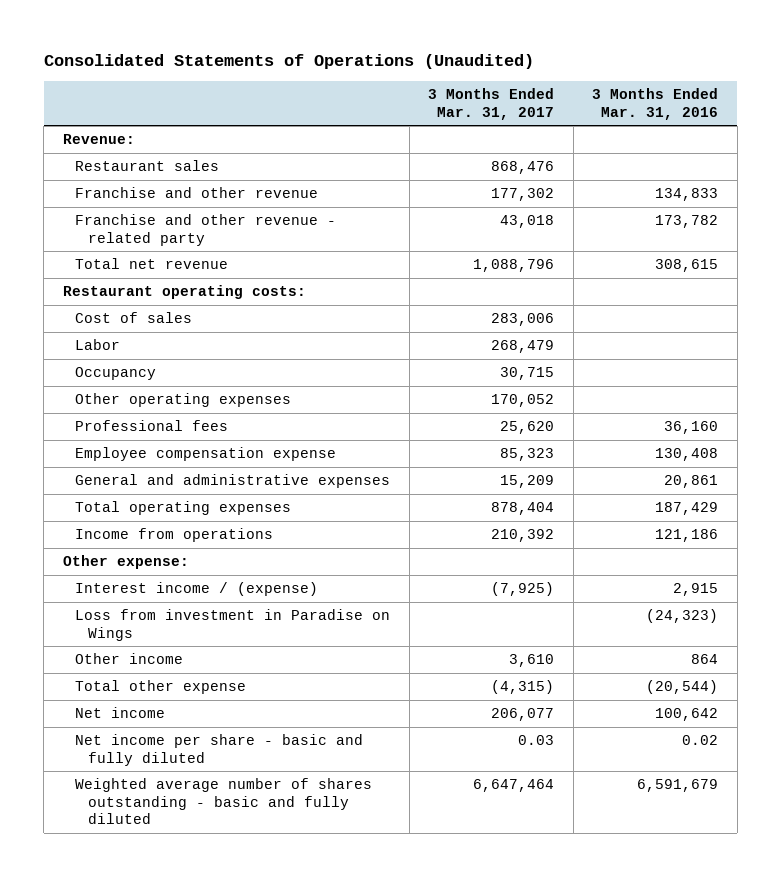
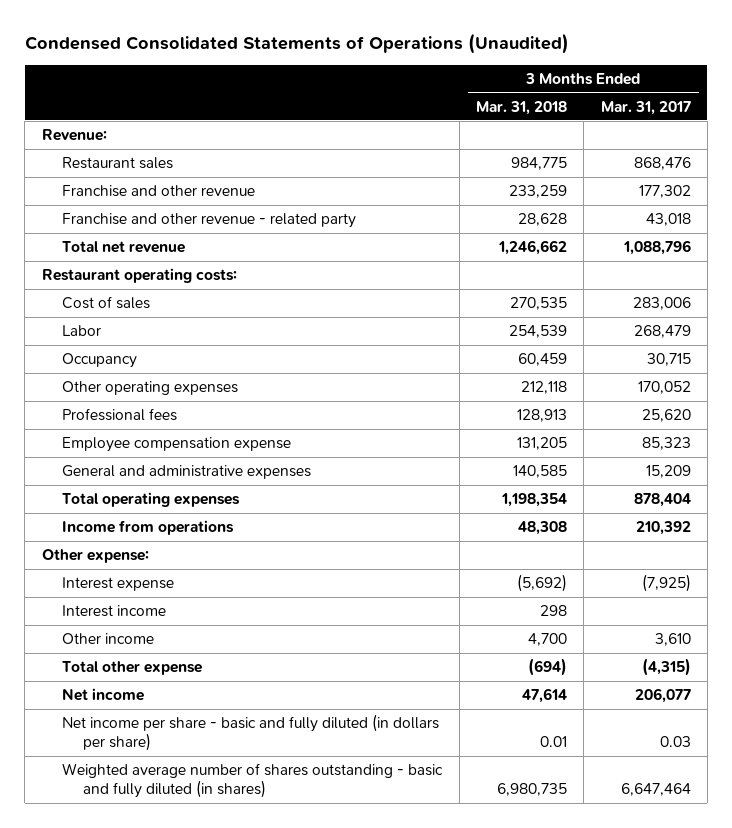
[43,54,534,70] Consolidated Statements of Operations (Unaudited) -> [24,33,569,55] Condensed Consolidated Statements of Operations (Unaudited)
[592,88,719,120] 3 Months Ended Mar. 31, 2016 -> none
none -> [475,100,567,115] Mar. 31, 2018
[75,609,391,641] Loss from investment in Paradise on Wings -> none
[75,582,319,597] Interest income / (expense) -> [62,577,175,592] Interest expense
none -> [62,605,167,618] Interest income
[75,734,364,766] Net income per share - basic and fully diluted -> [62,714,440,752] Net income per share - basic and fully diluted (in dollars per share)
[75,778,373,825] Weighted average number of shares outstanding - basic and fully diluted -> [62,763,444,799] Weighted average number of shares outstanding - basic and fully diluted (in shares)

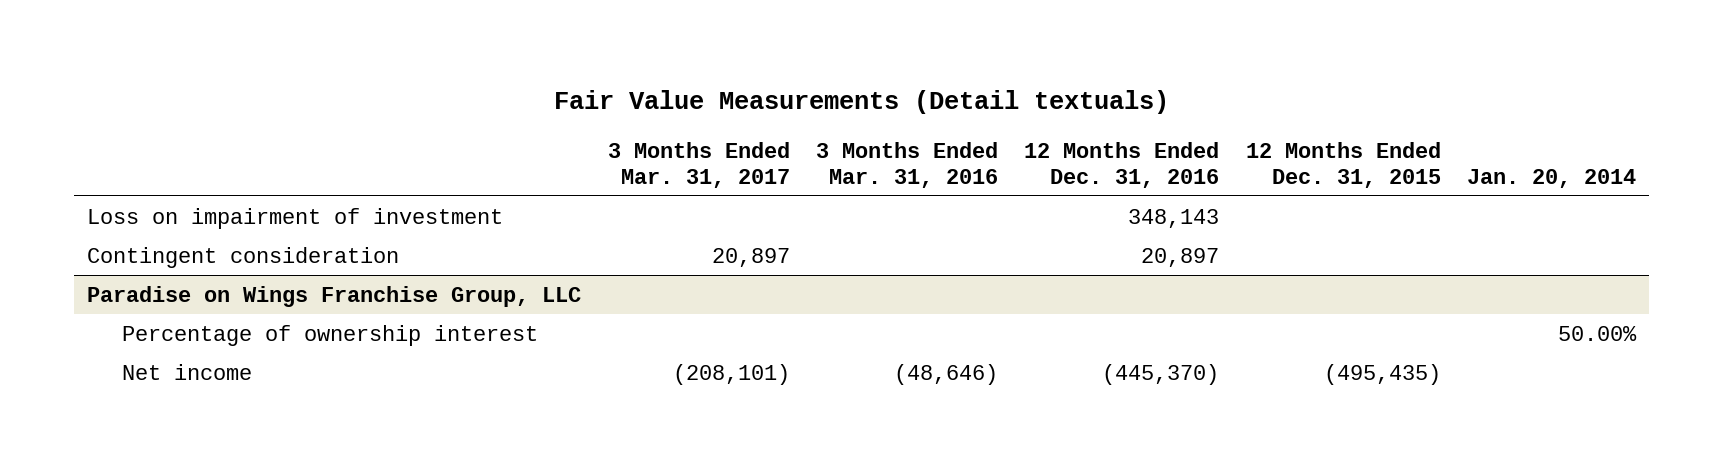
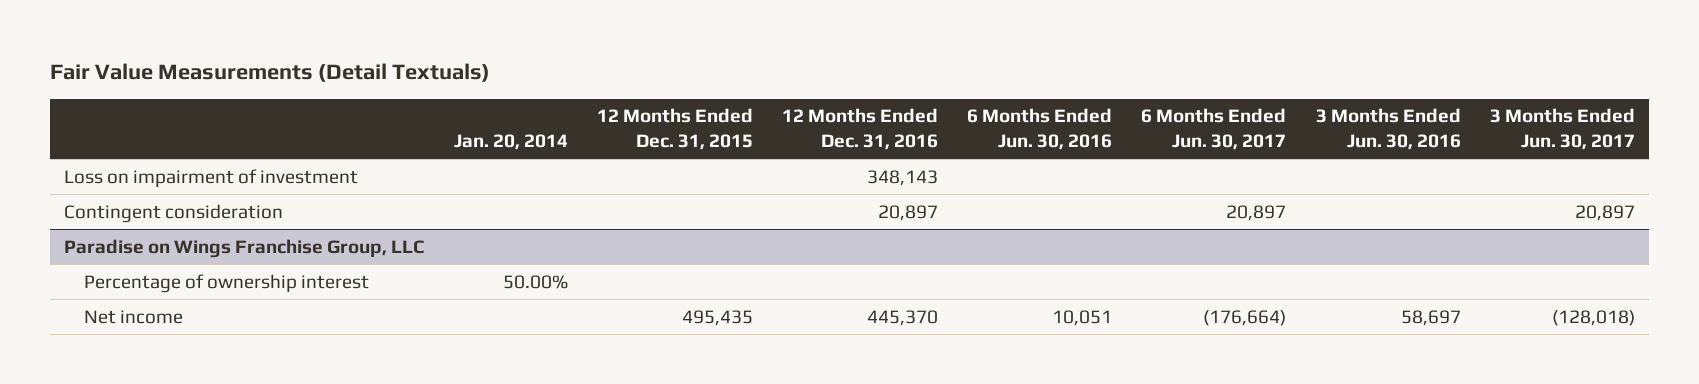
[553,89,1169,114] Fair Value Measurements (Detail textuals) -> [49,63,490,83] Fair Value Measurements (Detail Textuals)
[607,141,790,188] 3 Months Ended Mar. 31, 2017 -> none
[815,141,998,188] 3 Months Ended Mar. 31, 2016 -> none
none -> [967,108,1113,150] 6 Months Ended Jun. 30, 2016
none -> [1141,108,1287,150] 6 Months Ended Jun. 30, 2017
none -> [1315,108,1461,150] 3 Months Ended Jun. 30, 2016
none -> [1489,108,1635,150] 3 Months Ended Jun. 30, 2017
[1102,363,1220,385] (445,370) -> [866,309,938,326] 445,370
[1323,363,1441,385] (495,435) -> [681,309,753,326] 495,435

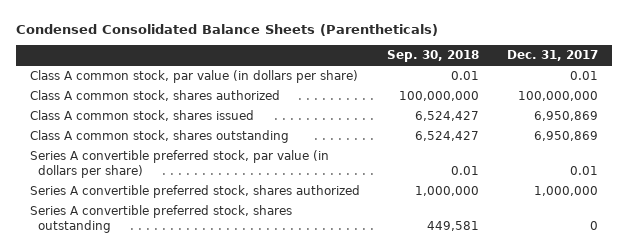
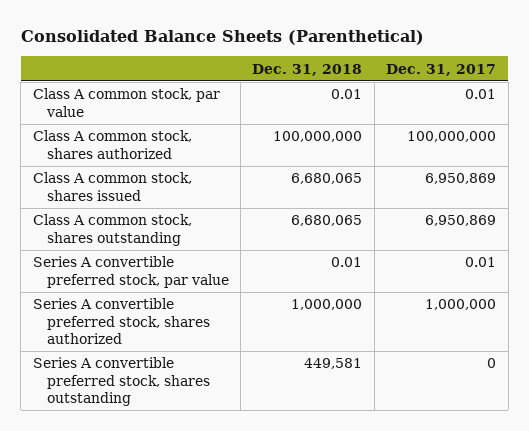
[16,23,439,36] Condensed Consolidated Balance Sheets (Parentheticals) -> [20,30,424,46] Consolidated Balance Sheets (Parenthetical)
[387,50,480,63] Sep. 30, 2018 -> none
none -> [252,63,363,76] Dec. 31, 2018
[29,70,358,84] Class A common stock, par value (in dollars per share) -> [32,88,220,117] Class A common stock, par value
[29,150,329,178] Series A convertible preferred stock, par value (in dollars per share) -> [32,256,229,288] Series A convertible preferred stock, par value

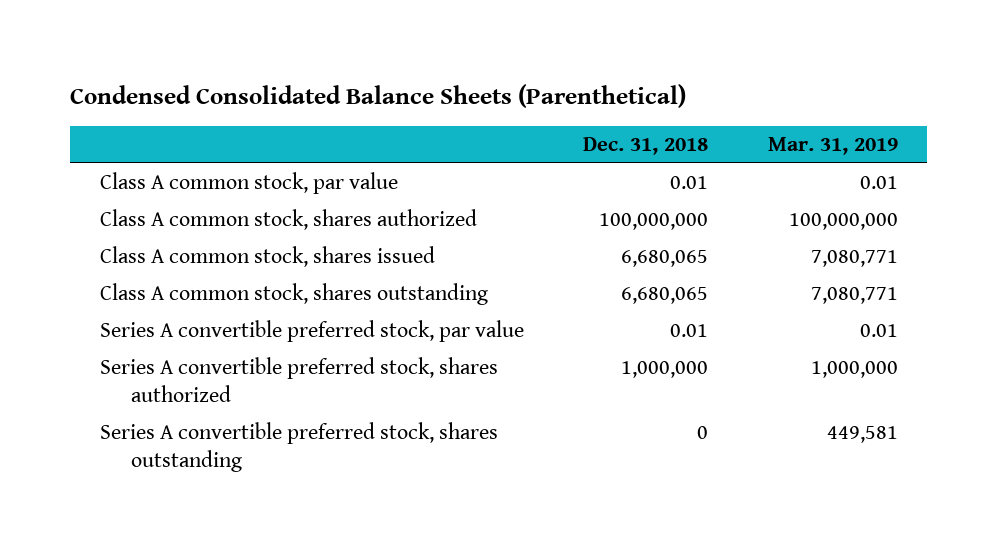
[20,30,424,46] Consolidated Balance Sheets (Parenthetical) -> [70,84,687,109] Condensed Consolidated Balance Sheets (Parenthetical)
[386,63,497,76] Dec. 31, 2017 -> none
none -> [767,137,898,156] Mar. 31, 2019
[304,358,363,370] 449,581 -> [697,426,709,440] 0

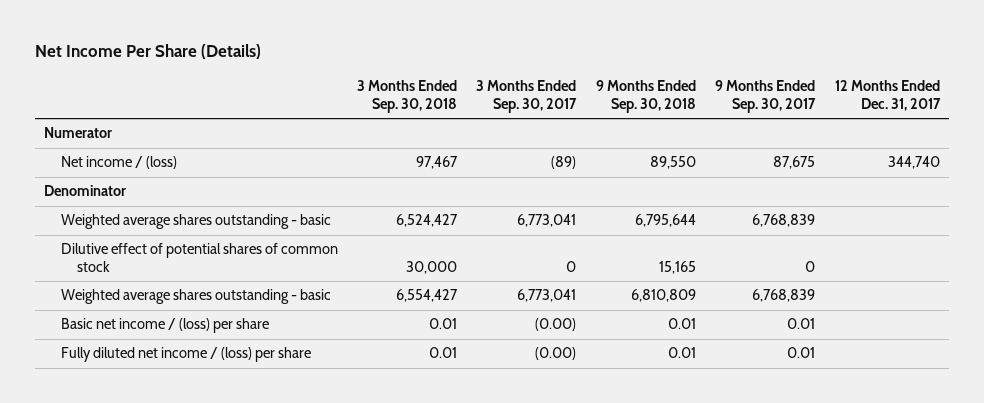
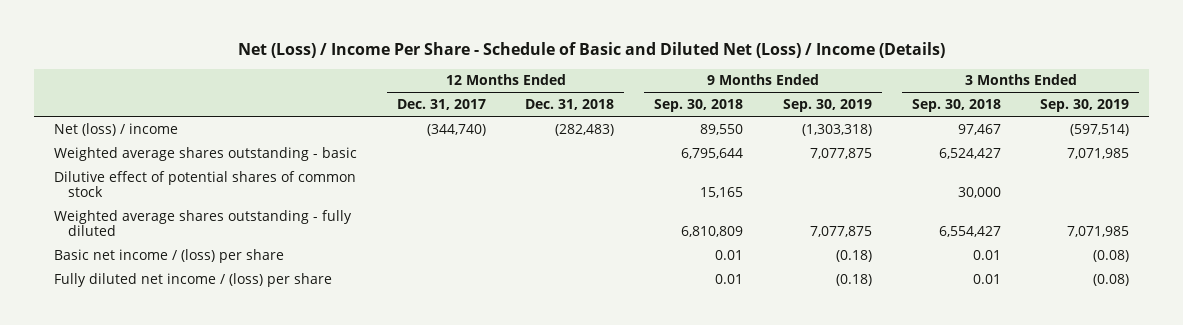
[34,44,261,60] Net Income Per Share (Details) -> [237,42,945,59] Net (Loss) / Income Per Share - Schedule of Basic and Diluted Net (Loss) / Income (Details)
[476,80,578,113] 3 Months Ended Sep. 30, 2017 -> none
[715,80,817,113] 9 Months Ended Sep. 30, 2017 -> none
none -> [525,98,615,110] Dec. 31, 2018
none -> [782,98,872,112] Sep. 30, 2019
none -> [1040,98,1130,112] Sep. 30, 2019
[44,127,113,139] Numerator -> none
[44,185,127,197] Denominator -> none
[60,156,177,170] Net income / (loss) -> [54,122,179,136] Net (loss) / income
[887,156,940,170] 344,740 -> [426,123,486,136] (344,740)
[60,289,331,305] Weighted average shares outstanding - basic -> [54,209,353,237] Weighted average shares outstanding - fully diluted

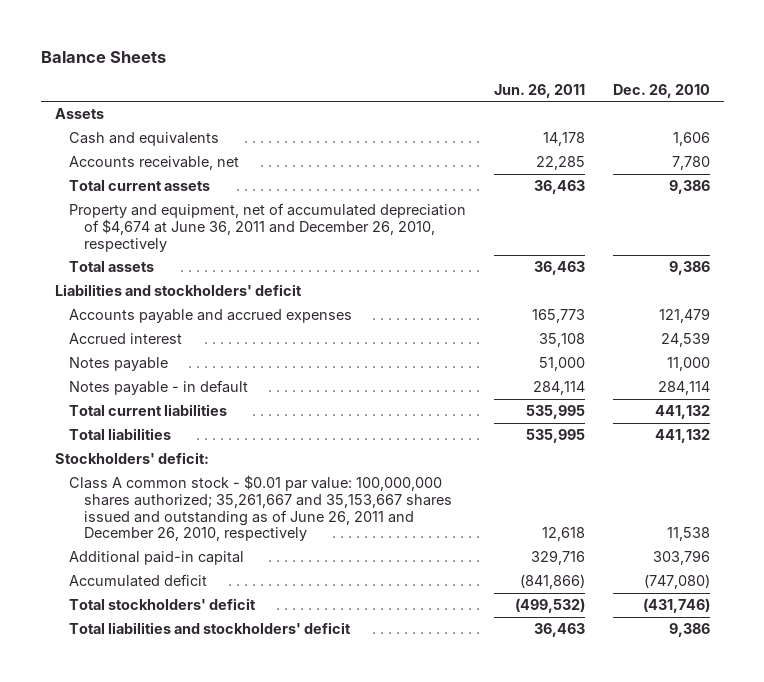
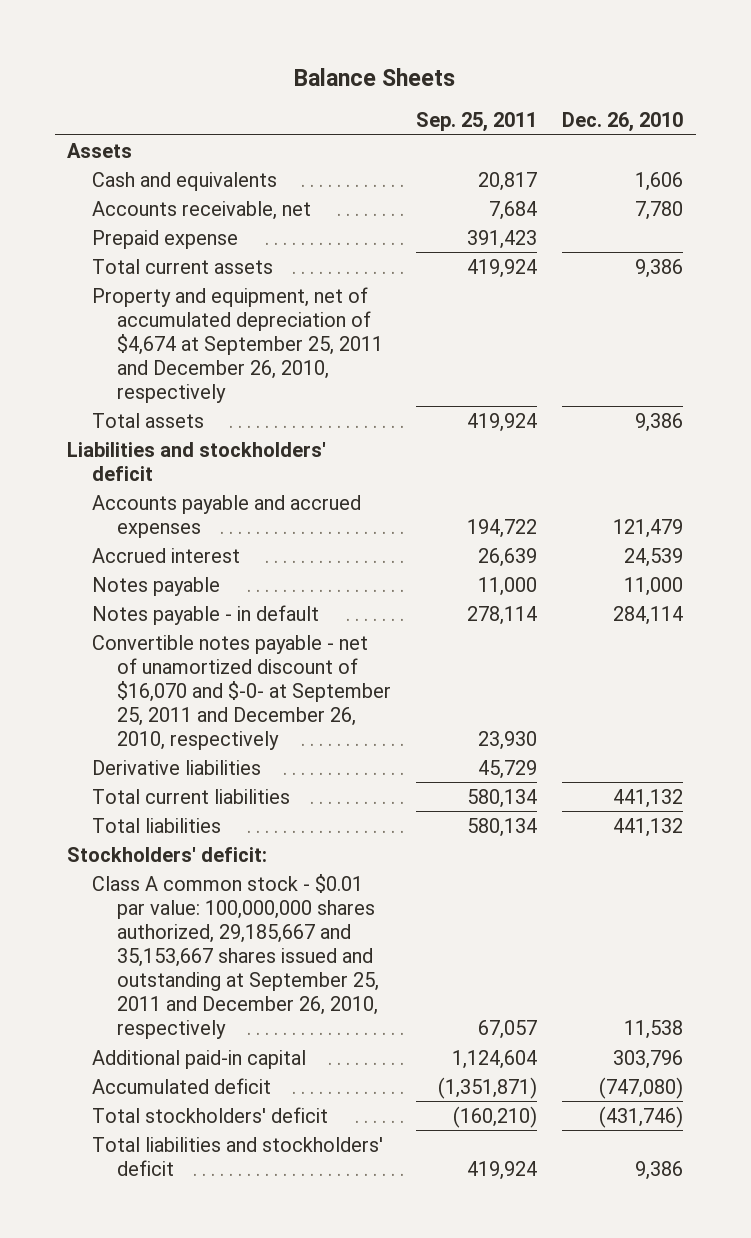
[493,83,585,98] Jun. 26, 2011 -> none
none -> [416,112,538,133] Sep. 25, 2011
none -> [92,229,239,249] Prepaid expense
[69,203,467,252] Property and equipment, net of accumulated depreciation of $4,674 at June 36, 2011 and December 26, 2010, respectively -> [92,286,384,404] Property and equipment, net of accumulated depreciation of $4,674 at September 25, 2011 and December 26, 2010, respectively
none -> [92,634,392,751] Convertible notes payable - net of unamortized discount of $16,070 and $-0- at September 25, 2011 and December 26, 2010, respectively
none -> [92,759,262,775] Derivative liabilities
[69,475,452,542] Class A common stock - $0.01 par value: 100,000,000 shares authorized; 35,261,667 and 35,153,667 shares issued and outstanding as of June 26, 2011 and December 26, 2010, respectively -> [92,873,380,1040] Class A common stock - $0.01 par value: 100,000,000 shares authorized, 29,185,667 and 35,153,667 shares issued and outstanding at September 25, 2011 and December 26, 2010, respectively

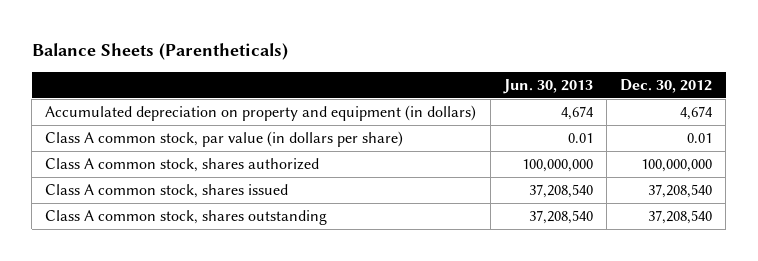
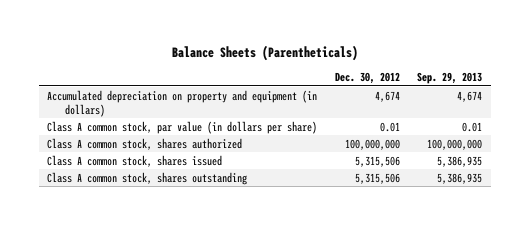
[502,79,593,95] Jun. 30, 2013 -> none
none -> [417,72,483,85] Sep. 29, 2013
[648,184,713,199] 37,208,540 -> [354,155,400,167] 5,315,506
[648,210,713,225] 37,208,540 -> [354,172,400,184] 5,315,506

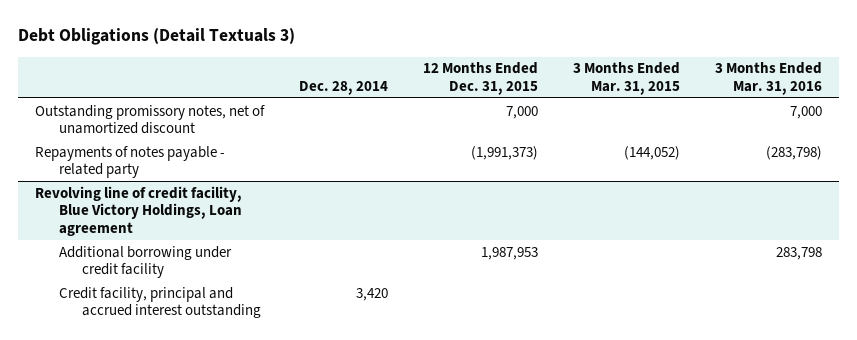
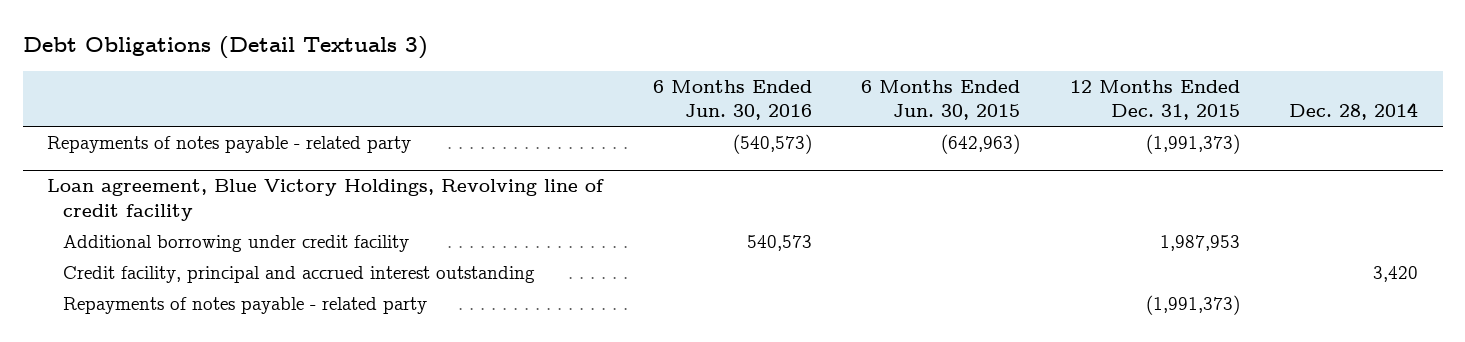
[572,62,680,96] 3 Months Ended Mar. 31, 2015 -> none
[714,62,822,96] 3 Months Ended Mar. 31, 2016 -> none
none -> [652,79,812,121] 6 Months Ended Jun. 30, 2016
none -> [861,79,1021,121] 6 Months Ended Jun. 30, 2015
[35,104,266,135] Outstanding promissory notes, net of unamortized discount -> none
[35,185,243,237] Revolving line of credit facility, Blue Victory Holdings, Loan agreement -> [47,179,605,221] Loan agreement, Blue Victory Holdings, Revolving line of credit facility
none -> [62,297,427,315] Repayments of notes payable - related party

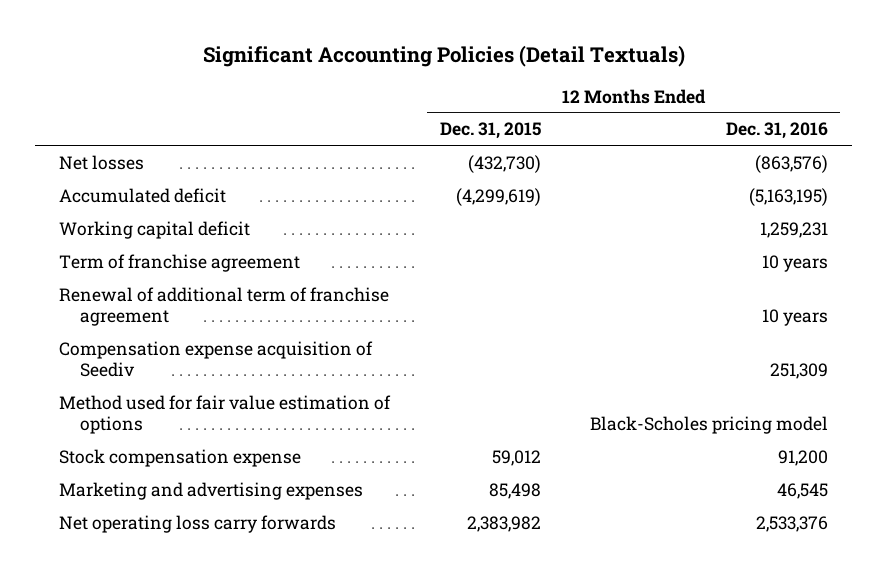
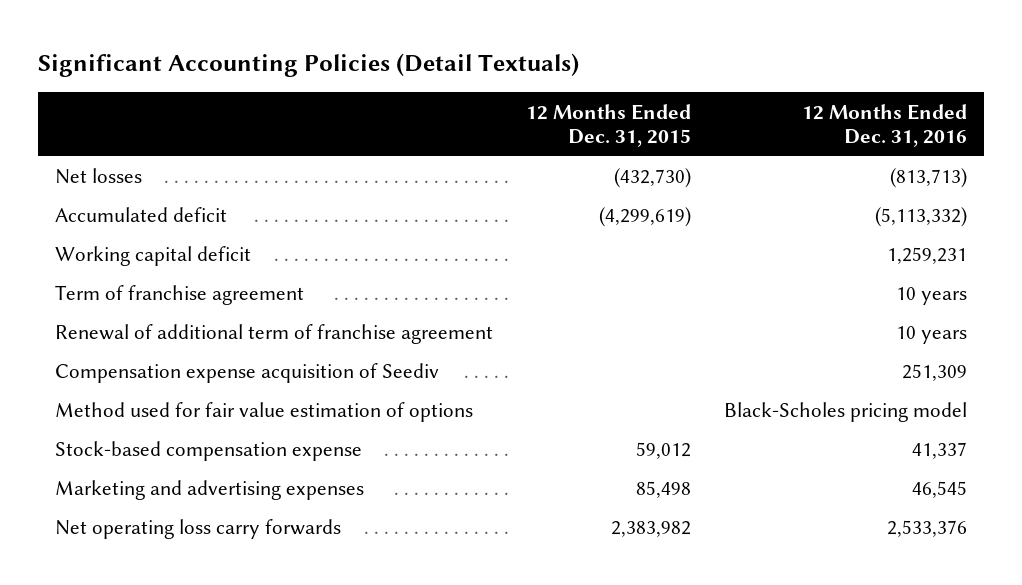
[754,154,828,173] (863,576) -> [890,168,968,189] (813,713)
[748,187,828,206] (5,163,195) -> [875,207,968,228] (5,113,332)
[59,448,302,467] Stock compensation expense -> [54,441,362,462] Stock-based compensation expense
[777,449,828,466] 91,200 -> [912,442,968,460] 41,337

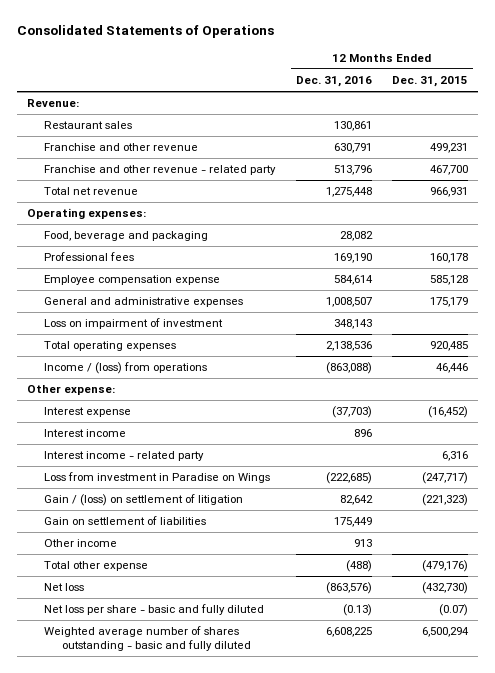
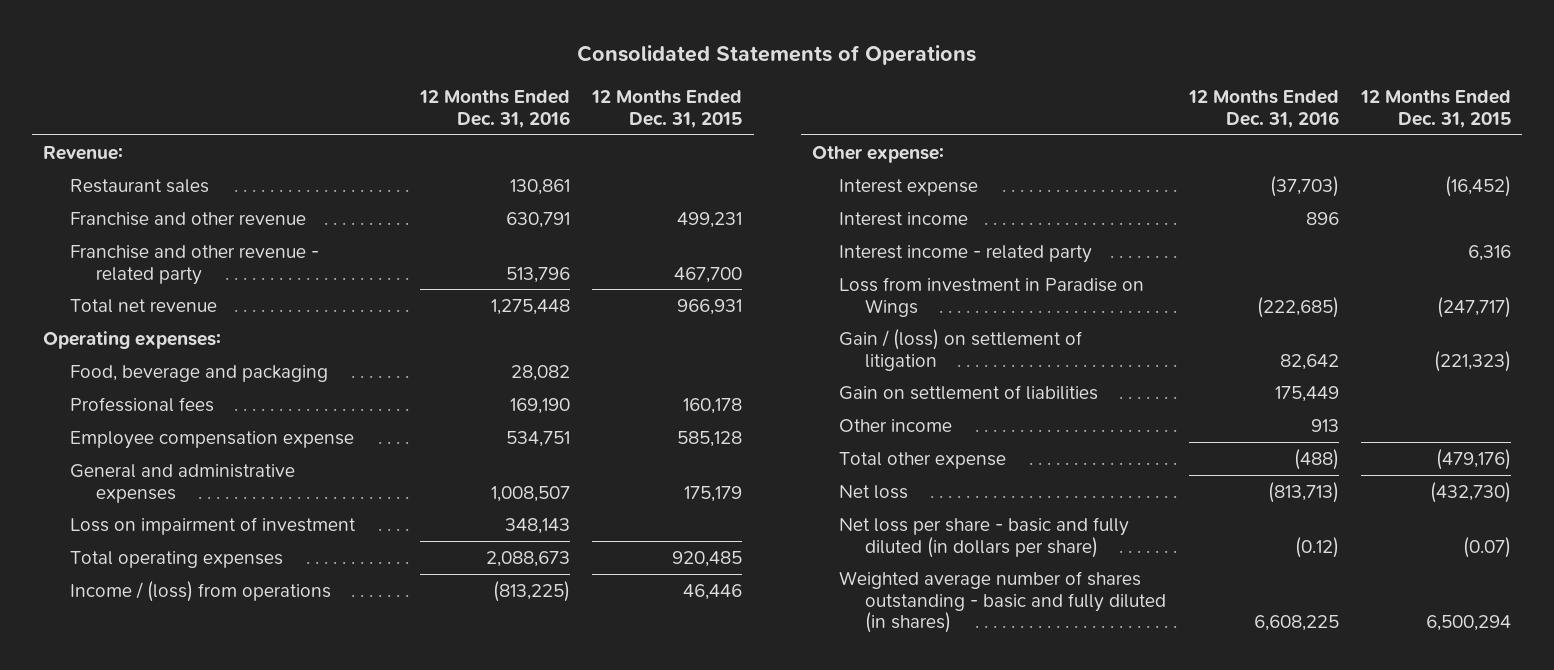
[333,275,373,286] 584,614 -> [505,430,570,447] 534,751
[325,341,372,352] 2,138,536 -> [485,550,570,567] 2,088,673
[325,362,372,375] (863,088) -> [492,580,570,602] (813,225)
[325,582,372,595] (863,576) -> [1267,481,1339,503] (813,713)
[44,604,265,616] Net loss per share - basic and fully diluted -> [838,516,1129,558] Net loss per share - basic and fully diluted (in dollars per share)
[342,604,372,617] (0.13) -> [1294,536,1339,558] (0.12)
[44,626,251,651] Weighted average number of shares outstanding - basic and fully diluted -> [838,570,1167,634] Weighted average number of shares outstanding - basic and fully diluted (in shares)

